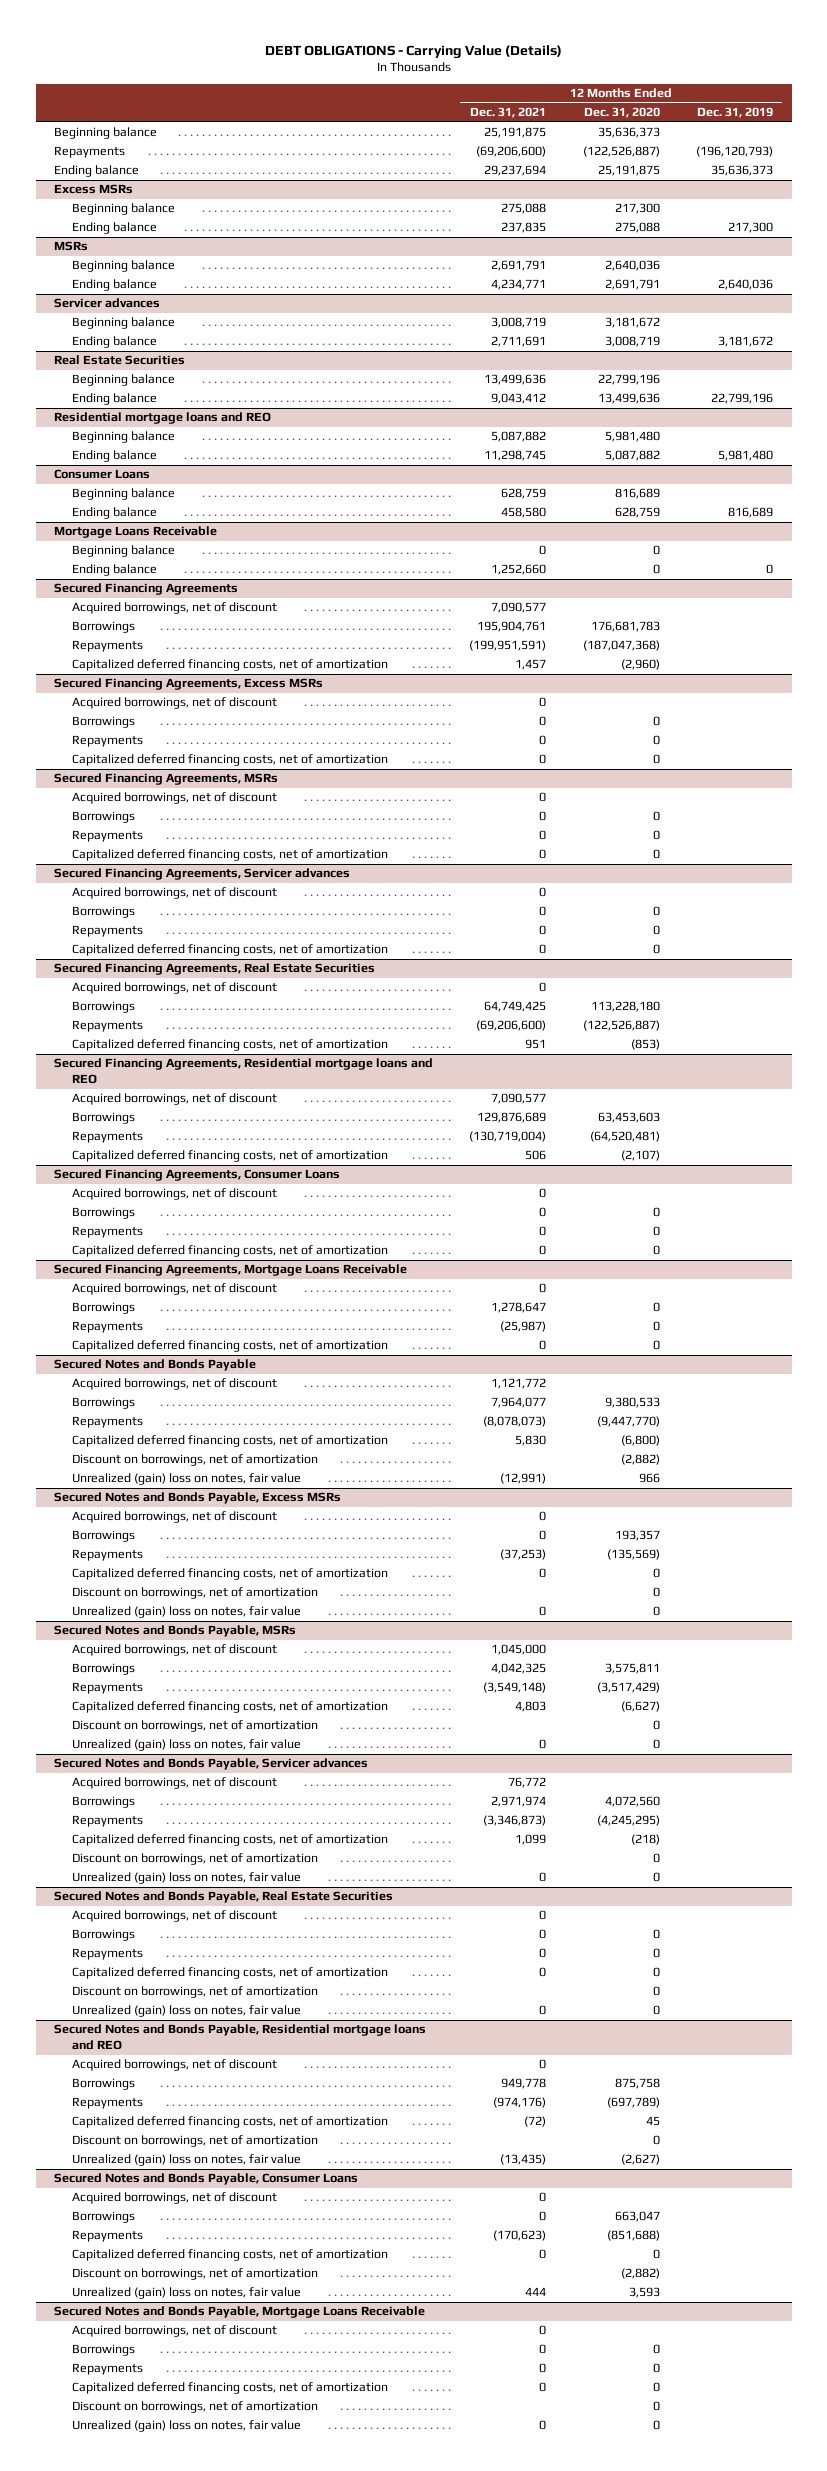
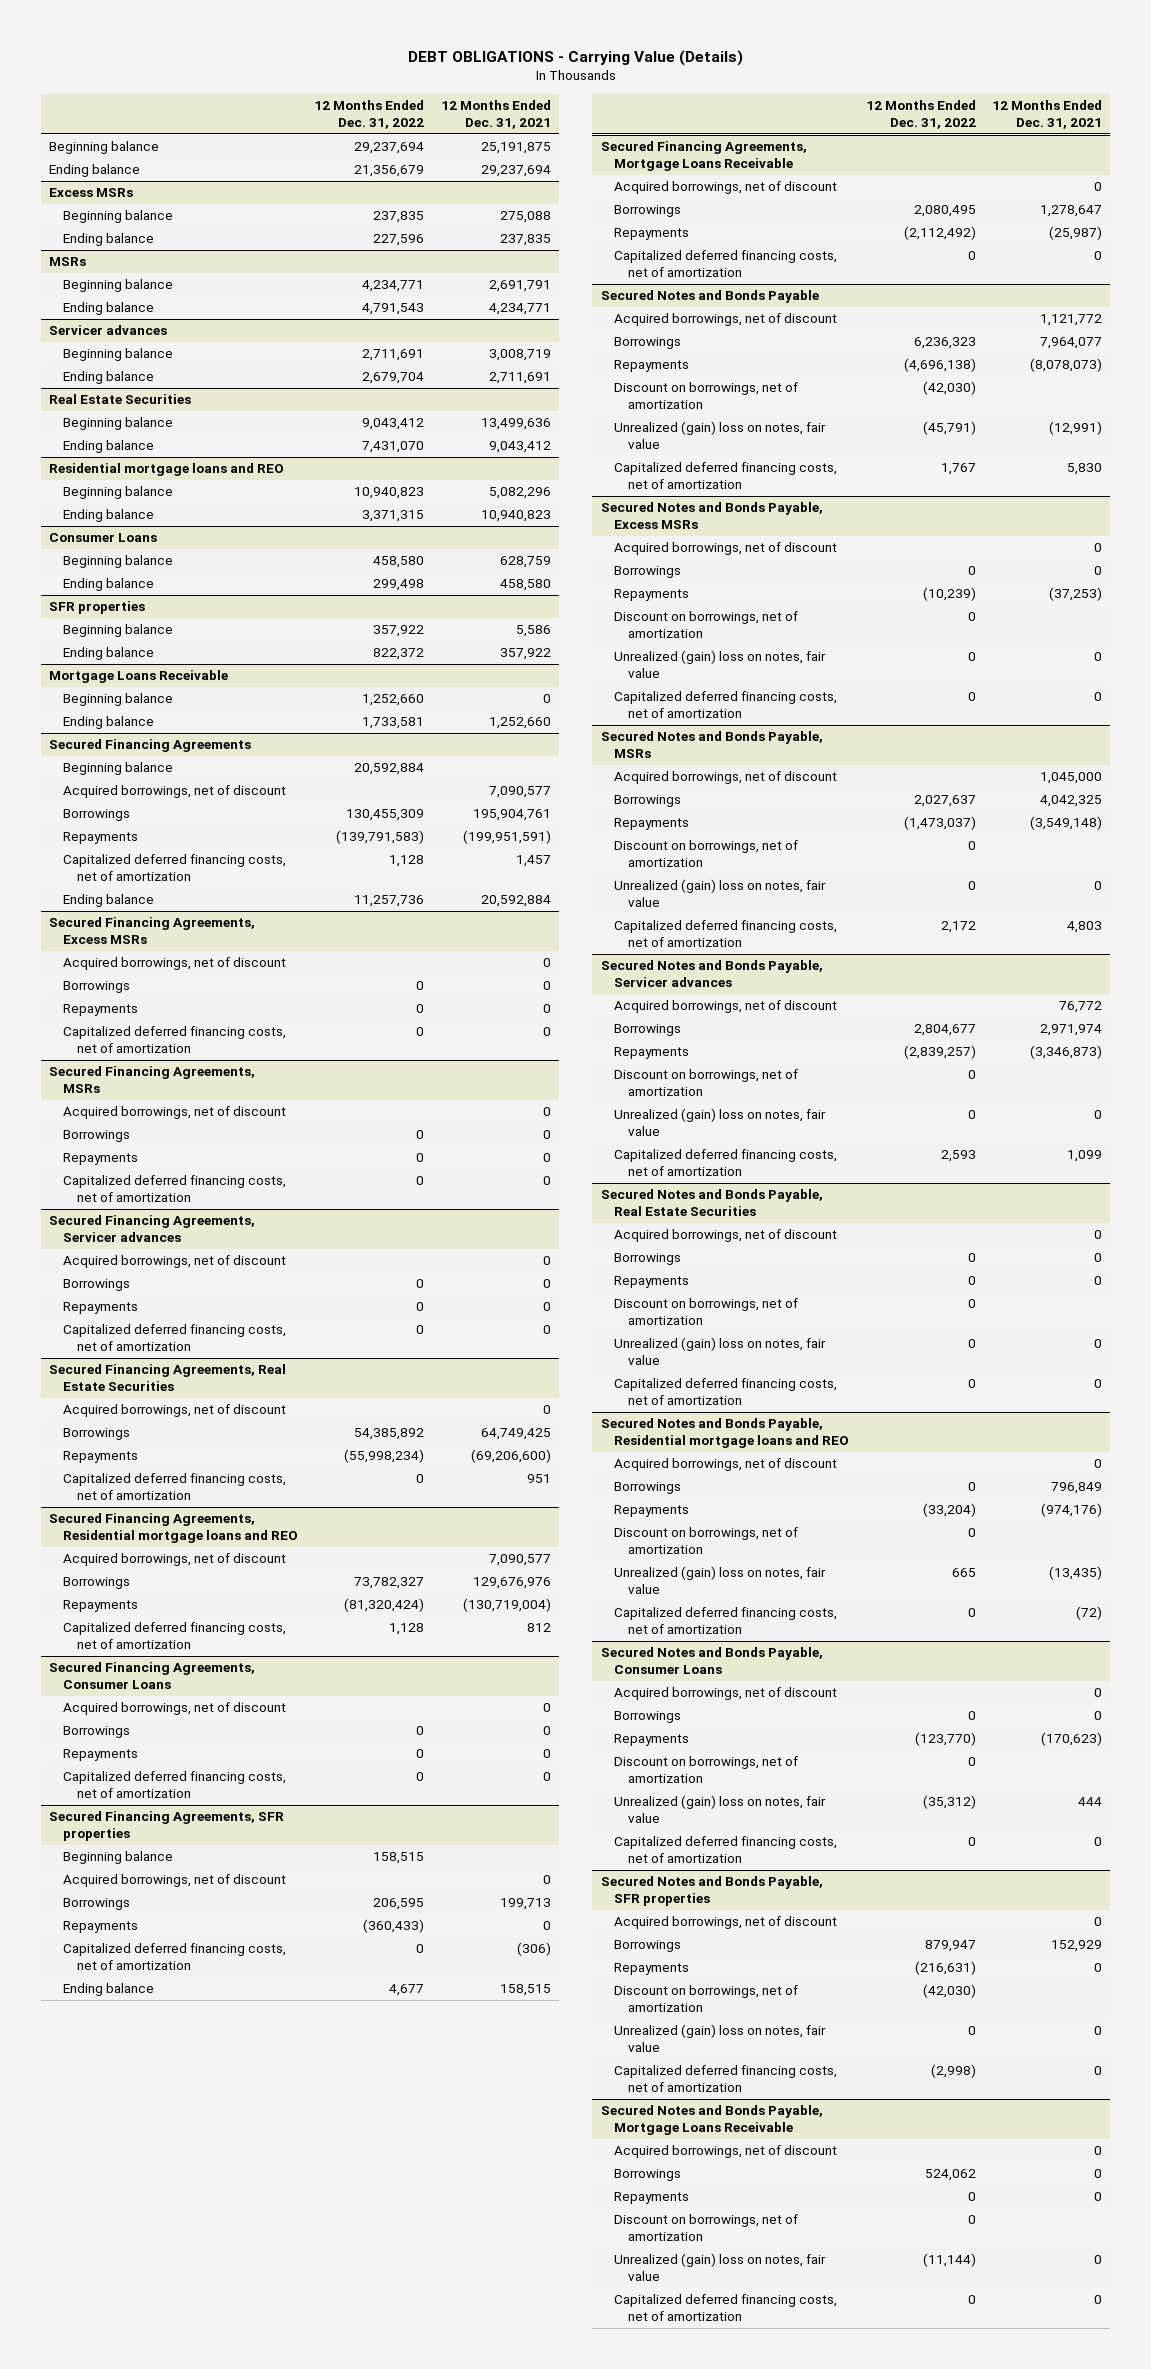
[583,107,660,119] Dec. 31, 2020 -> none
[697,107,774,119] Dec. 31, 2019 -> none
none -> [314,99,425,130] 12 Months Ended Dec. 31, 2022
[53,146,125,159] Repayments -> none
[491,431,547,443] 5,087,882 -> [488,487,551,500] 5,082,296
[484,450,547,462] 11,298,745 -> [480,510,551,523] 10,940,823
none -> [49,601,146,615] SFR properties
none -> [63,624,174,638] Beginning balance
none -> [63,647,155,661] Ending balance
none -> [63,762,174,776] Beginning balance
none -> [63,894,155,908] Ending balance
[477,1112,547,1124] 129,876,689 -> [472,1577,551,1590] 129,676,976
[525,1150,547,1161] 506 -> [526,1623,551,1633] 812
none -> [49,1811,285,1842] Secured Financing Agreements, SFR properties
none -> [63,1851,174,1865] Beginning balance
none -> [63,1874,287,1888] Acquired borrowings, net of discount
none -> [63,1898,131,1911] Borrowings
none -> [63,1921,139,1934] Repayments
none -> [63,1943,287,1971] Capitalized deferred financing costs, net of amortization
none -> [63,1983,155,1997] Ending balance
[72,1435,389,1448] Capitalized deferred financing costs, net of amortization -> [614,462,838,490] Capitalized deferred financing costs, net of amortization
[72,1568,389,1581] Capitalized deferred financing costs, net of amortization -> [614,691,838,719] Capitalized deferred financing costs, net of amortization
[72,1701,389,1714] Capitalized deferred financing costs, net of amortization -> [614,920,838,948] Capitalized deferred financing costs, net of amortization
[72,1834,389,1847] Capitalized deferred financing costs, net of amortization -> [614,1149,838,1177] Capitalized deferred financing costs, net of amortization
[72,1967,389,1980] Capitalized deferred financing costs, net of amortization -> [614,1378,838,1406] Capitalized deferred financing costs, net of amortization
[501,2078,547,2090] 949,778 -> [1050,1482,1102,1495] 796,849
[72,2116,389,2129] Capitalized deferred financing costs, net of amortization -> [614,1607,838,1635] Capitalized deferred financing costs, net of amortization
[72,2249,389,2262] Capitalized deferred financing costs, net of amortization -> [614,1836,838,1864] Capitalized deferred financing costs, net of amortization
none -> [600,1876,823,1907] Secured Notes and Bonds Payable, SFR properties
none -> [614,1916,838,1930] Acquired borrowings, net of discount
none -> [614,1940,682,1953] Borrowings
none -> [614,1963,690,1976] Repayments
none -> [614,1985,799,2013] Discount on borrowings, net of amortization
none -> [614,2024,827,2053] Unrealized (gain) loss on notes, fair value
none -> [614,2065,838,2093] Capitalized deferred financing costs, net of amortization
[72,2382,389,2395] Capitalized deferred financing costs, net of amortization -> [614,2294,838,2322] Capitalized deferred financing costs, net of amortization

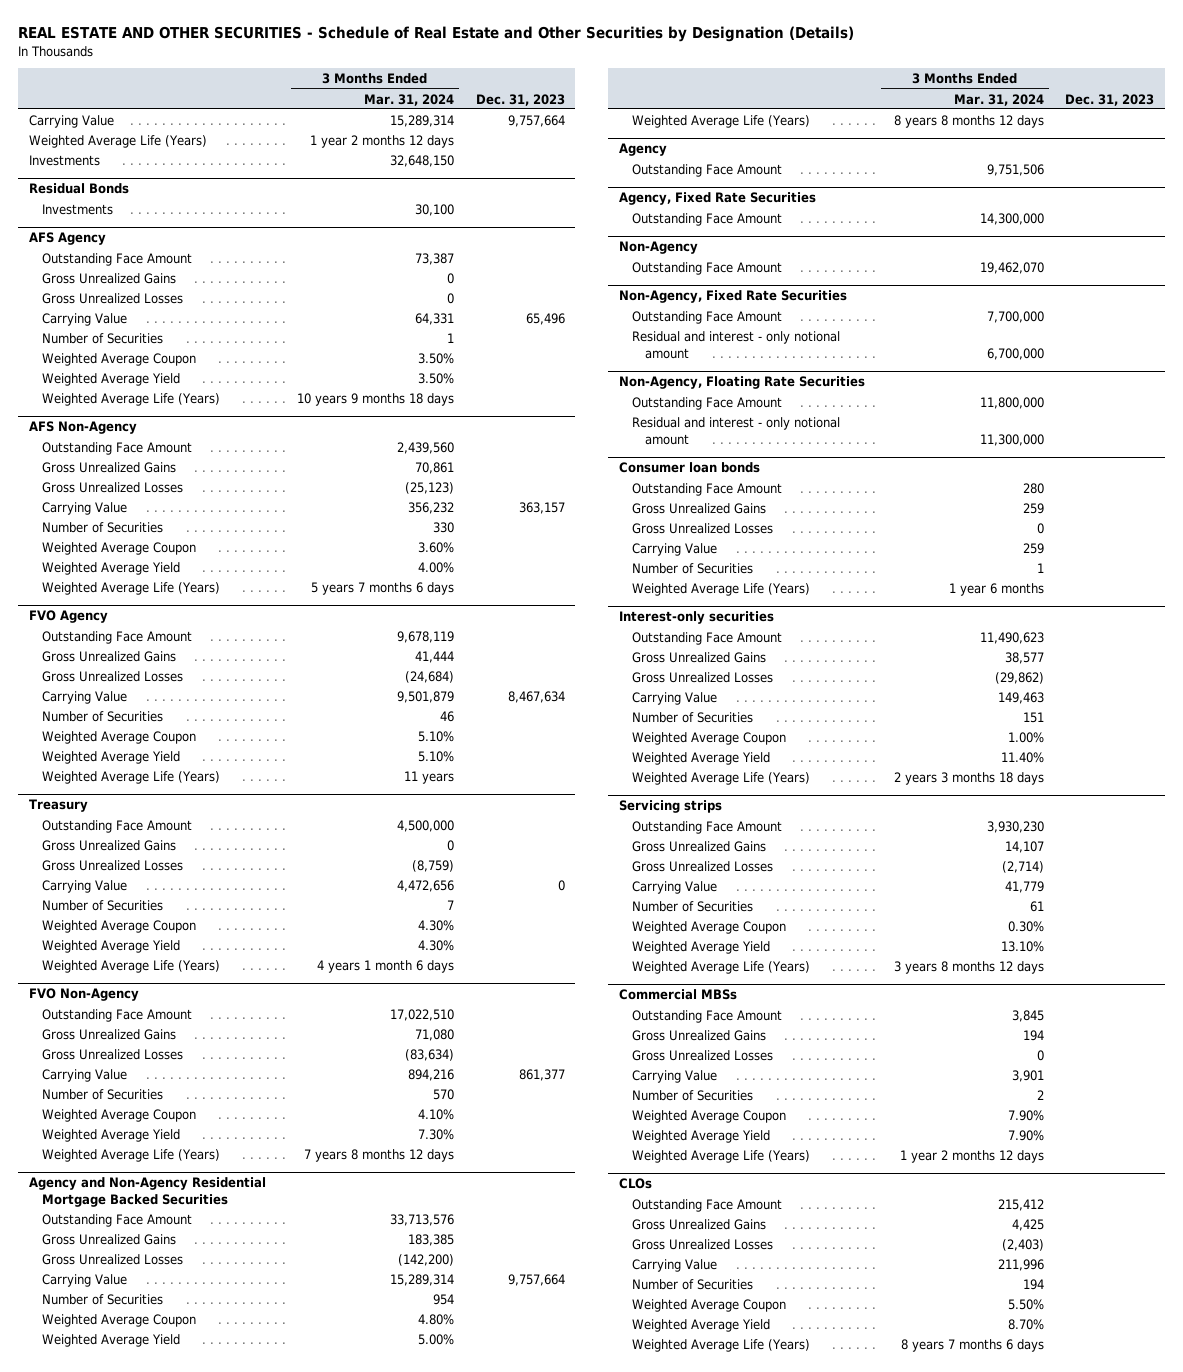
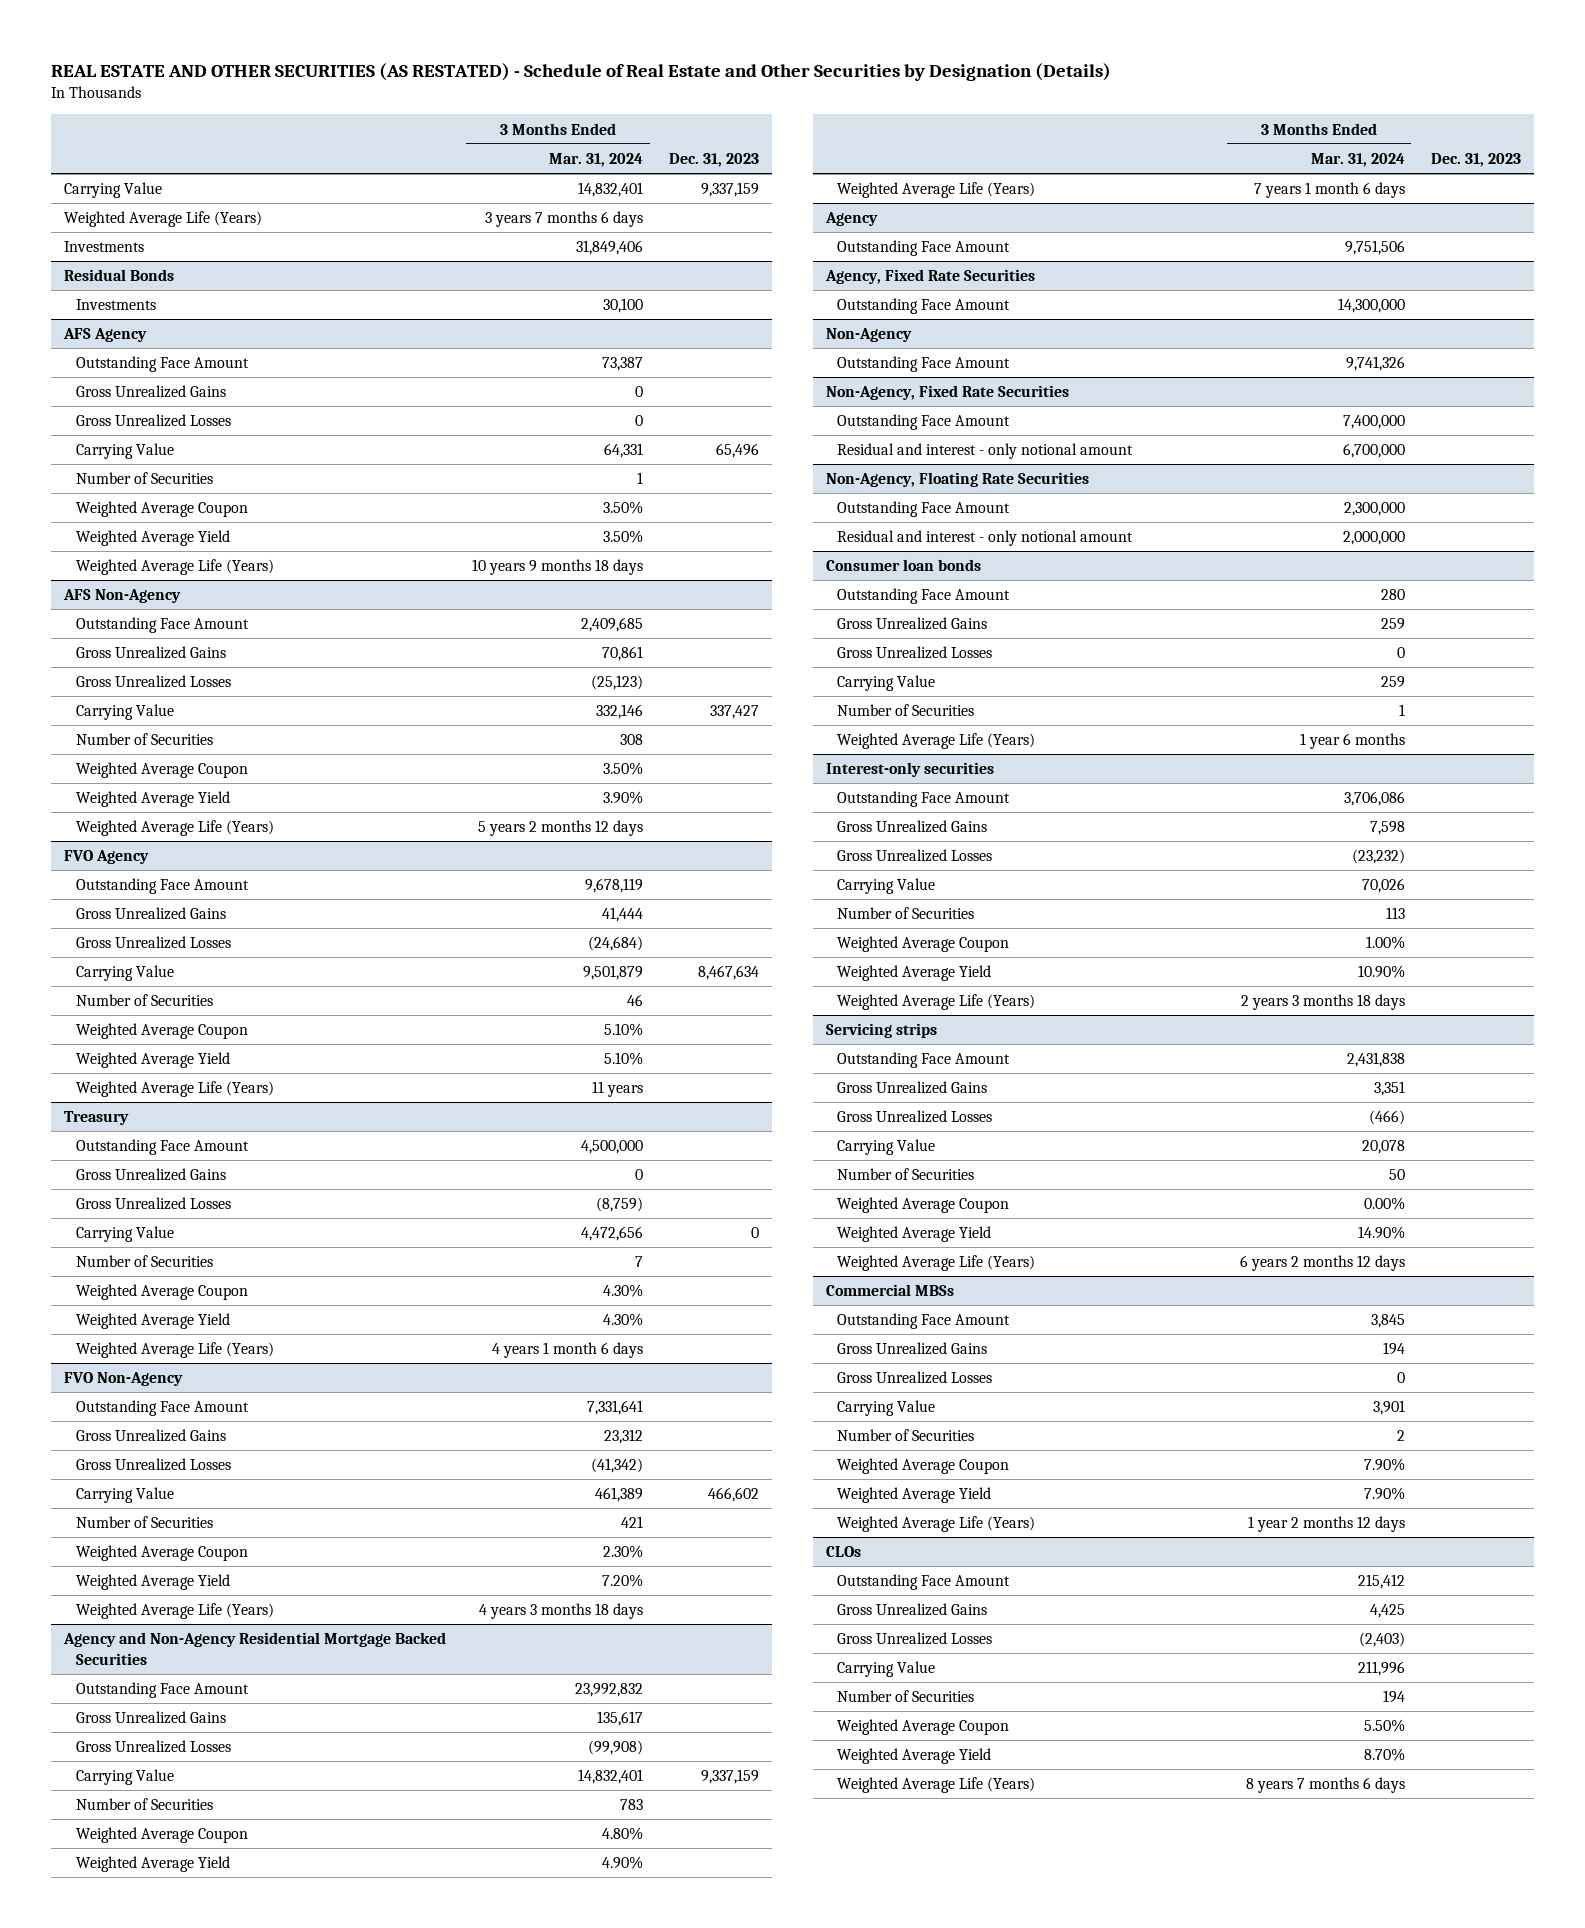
[17,26,854,43] REAL ESTATE AND OTHER SECURITIES - Schedule of Real Estate and Other Securities by Designation (Details) -> [51,62,1112,81] REAL ESTATE AND OTHER SECURITIES (AS RESTATED) - Schedule of Real Estate and Other Securities by Designation (Details)
[389,114,454,127] 15,289,314 -> [578,182,644,198] 14,832,401
[507,114,565,127] 9,757,664 -> [701,182,760,198] 9,337,159
[309,134,454,148] 1 year 2 months 12 days -> [485,211,644,228] 3 years 7 months 6 days
[389,154,454,167] 32,648,150 -> [576,240,644,256] 31,849,406
[396,441,454,454] 2,439,560 -> [581,617,644,633] 2,409,685
[407,501,454,514] 356,232 -> [596,704,644,720] 332,146
[518,501,565,514] 363,157 -> [710,705,760,720] 337,427
[432,521,454,533] 330 -> [620,734,644,746] 308
[417,541,454,553] 3.60% -> [603,762,644,776] 3.50%
[417,561,454,573] 4.00% -> [603,791,644,805] 3.90%
[310,581,454,595] 5 years 7 months 6 days -> [478,820,644,837] 5 years 2 months 12 days
[389,1008,454,1021] 17,022,510 -> [587,1400,644,1416] 7,331,641
[414,1028,454,1041] 71,080 -> [604,1429,644,1445] 23,312
[404,1048,454,1061] (83,634) -> [591,1458,644,1474] (41,342)
[407,1068,454,1081] 894,216 -> [595,1487,644,1503] 461,389
[518,1068,565,1081] 861,377 -> [708,1487,760,1503] 466,602
[432,1088,454,1100] 570 -> [621,1516,644,1529] 421
[417,1108,454,1120] 4.10% -> [603,1545,644,1559] 2.30%
[417,1128,454,1140] 7.30% -> [602,1574,644,1588] 7.20%
[303,1148,454,1162] 7 years 8 months 12 days -> [479,1603,644,1620] 4 years 3 months 18 days
[389,1213,454,1226] 33,713,576 -> [575,1683,644,1698] 23,992,832
[407,1233,454,1246] 183,385 -> [597,1711,644,1727] 135,617
[397,1253,454,1266] (142,200) -> [588,1740,644,1756] (99,908)
[389,1273,454,1286] 15,289,314 -> [578,1769,644,1785] 14,832,401
[507,1273,565,1286] 9,757,664 -> [701,1769,760,1785] 9,337,159
[432,1293,454,1305] 954 -> [620,1799,644,1811] 783
[417,1333,454,1345] 5.00% -> [602,1856,644,1870] 4.90%
[893,114,1044,128] 8 years 8 months 12 days -> [1253,182,1405,199] 7 years 1 month 6 days
[979,261,1044,274] 19,462,070 -> [1345,356,1405,372] 9,741,326
[986,310,1044,323] 7,700,000 -> [1342,415,1405,430] 7,400,000
[979,396,1044,409] 11,800,000 -> [1343,502,1405,517] 2,300,000
[979,433,1044,446] 11,300,000 -> [1342,531,1405,546] 2,000,000
[979,631,1044,644] 11,490,623 -> [1343,791,1405,807] 3,706,086
[1004,651,1044,664] 38,577 -> [1369,821,1405,836] 7,598
[994,671,1044,684] (29,862) -> [1351,849,1405,865] (23,232)
[997,691,1044,704] 149,463 -> [1361,878,1405,894] 70,026
[1022,711,1044,723] 151 -> [1385,907,1405,920] 113
[1000,751,1044,763] 11.40% -> [1357,965,1405,979] 10.90%
[986,820,1044,833] 3,930,230 -> [1346,1052,1405,1068] 2,431,838
[1004,840,1044,853] 14,107 -> [1373,1081,1405,1097] 3,351
[1001,860,1044,873] (2,714) -> [1368,1110,1405,1126] (466)
[1004,880,1044,893] 41,779 -> [1361,1140,1405,1155] 20,078
[1029,900,1044,912] 61 -> [1388,1169,1405,1181] 50
[1007,920,1044,932] 0.30% -> [1363,1197,1405,1211] 0.00%
[1000,940,1044,952] 13.10% -> [1357,1226,1405,1240] 14.90%
[893,960,1044,974] 3 years 8 months 12 days -> [1239,1255,1405,1272] 6 years 2 months 12 days

